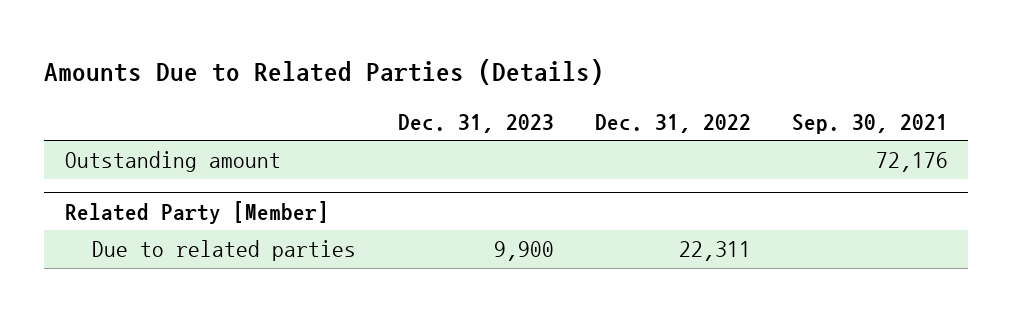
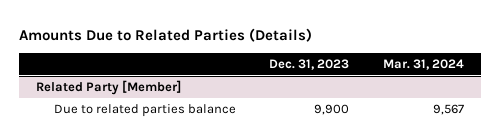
[594,113,751,133] Dec. 31, 2022 -> none
[791,113,948,134] Sep. 30, 2021 -> none
none -> [383,58,465,70] Mar. 31, 2024
[64,151,281,173] Outstanding amount -> none
[92,240,357,262] Due to related parties -> [53,104,236,118] Due to related parties balance

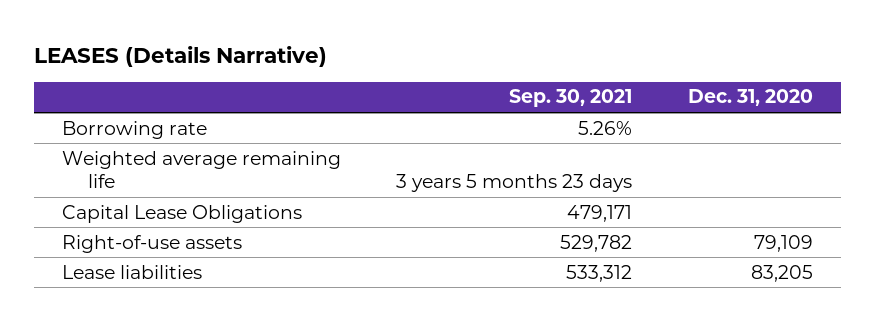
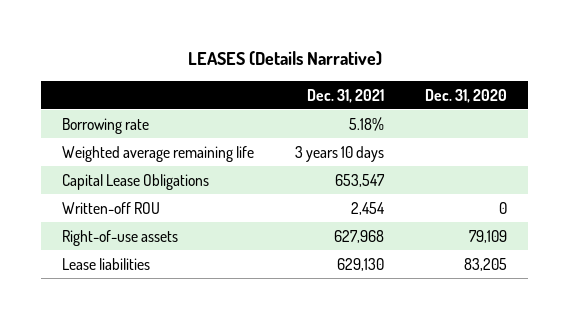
[509,89,633,108] Sep. 30, 2021 -> none
none -> [307,88,385,103] Dec. 31, 2021
none -> [61,201,160,214] Written-off ROU

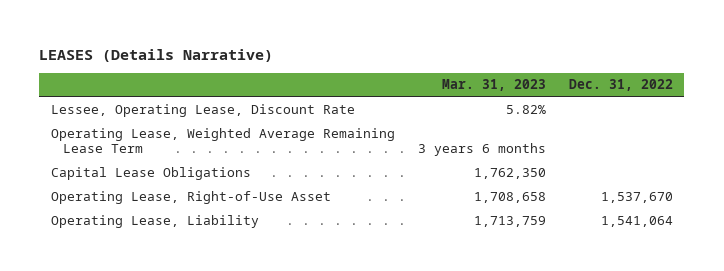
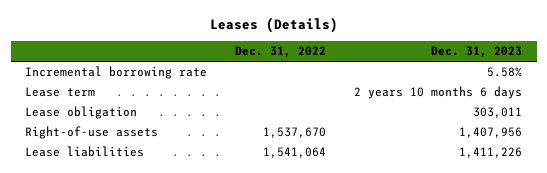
[39,48,274,62] LEASES (Details Narrative) -> [209,17,338,34] Leases (Details)
[441,79,546,92] Mar. 31, 2023 -> none
none -> [431,46,523,59] Dec. 31, 2023
[50,103,355,117] Lessee, Operating Lease, Discount Rate -> [24,66,207,80] Incremental borrowing rate
[50,127,395,153] Operating Lease, Weighted Average Remaining Lease Term -> [24,87,95,98] Lease term
[50,166,251,180] Capital Lease Obligations -> [24,106,137,120] Lease obligation
[50,190,331,204] Operating Lease, Right-of-Use Asset -> [24,126,158,140] Right-of-use assets
[50,214,259,228] Operating Lease, Liability -> [24,146,144,158] Lease liabilities

